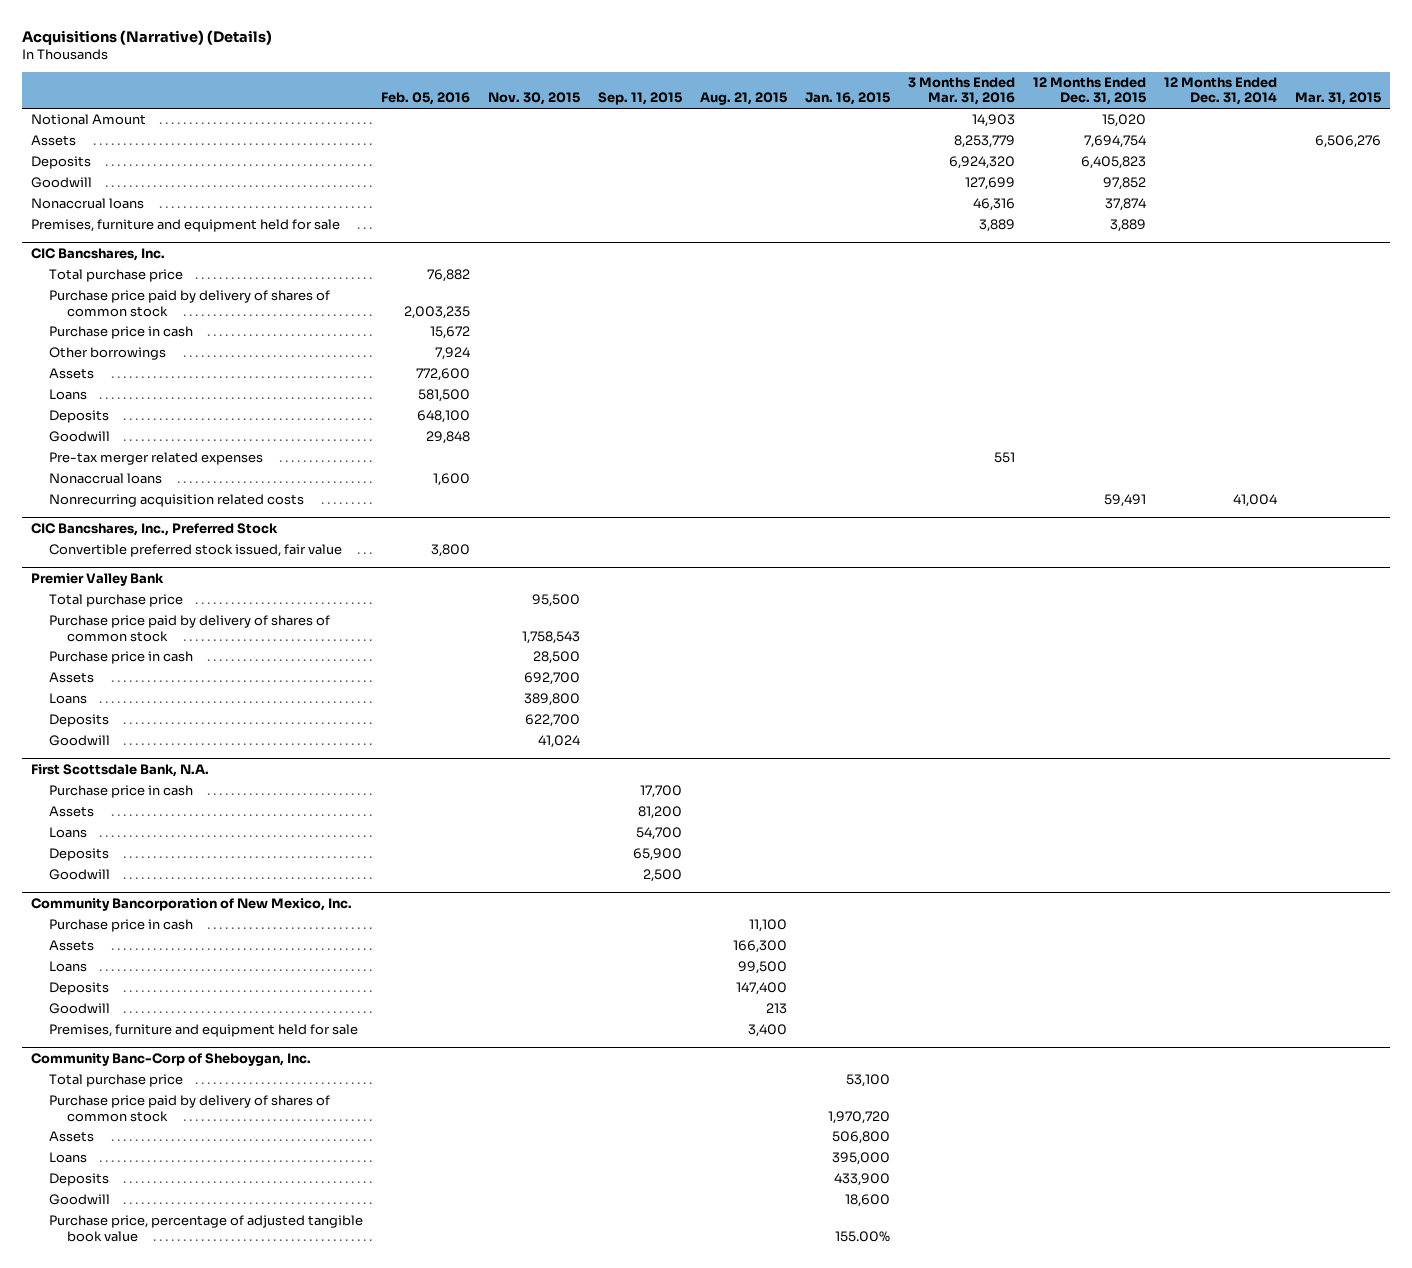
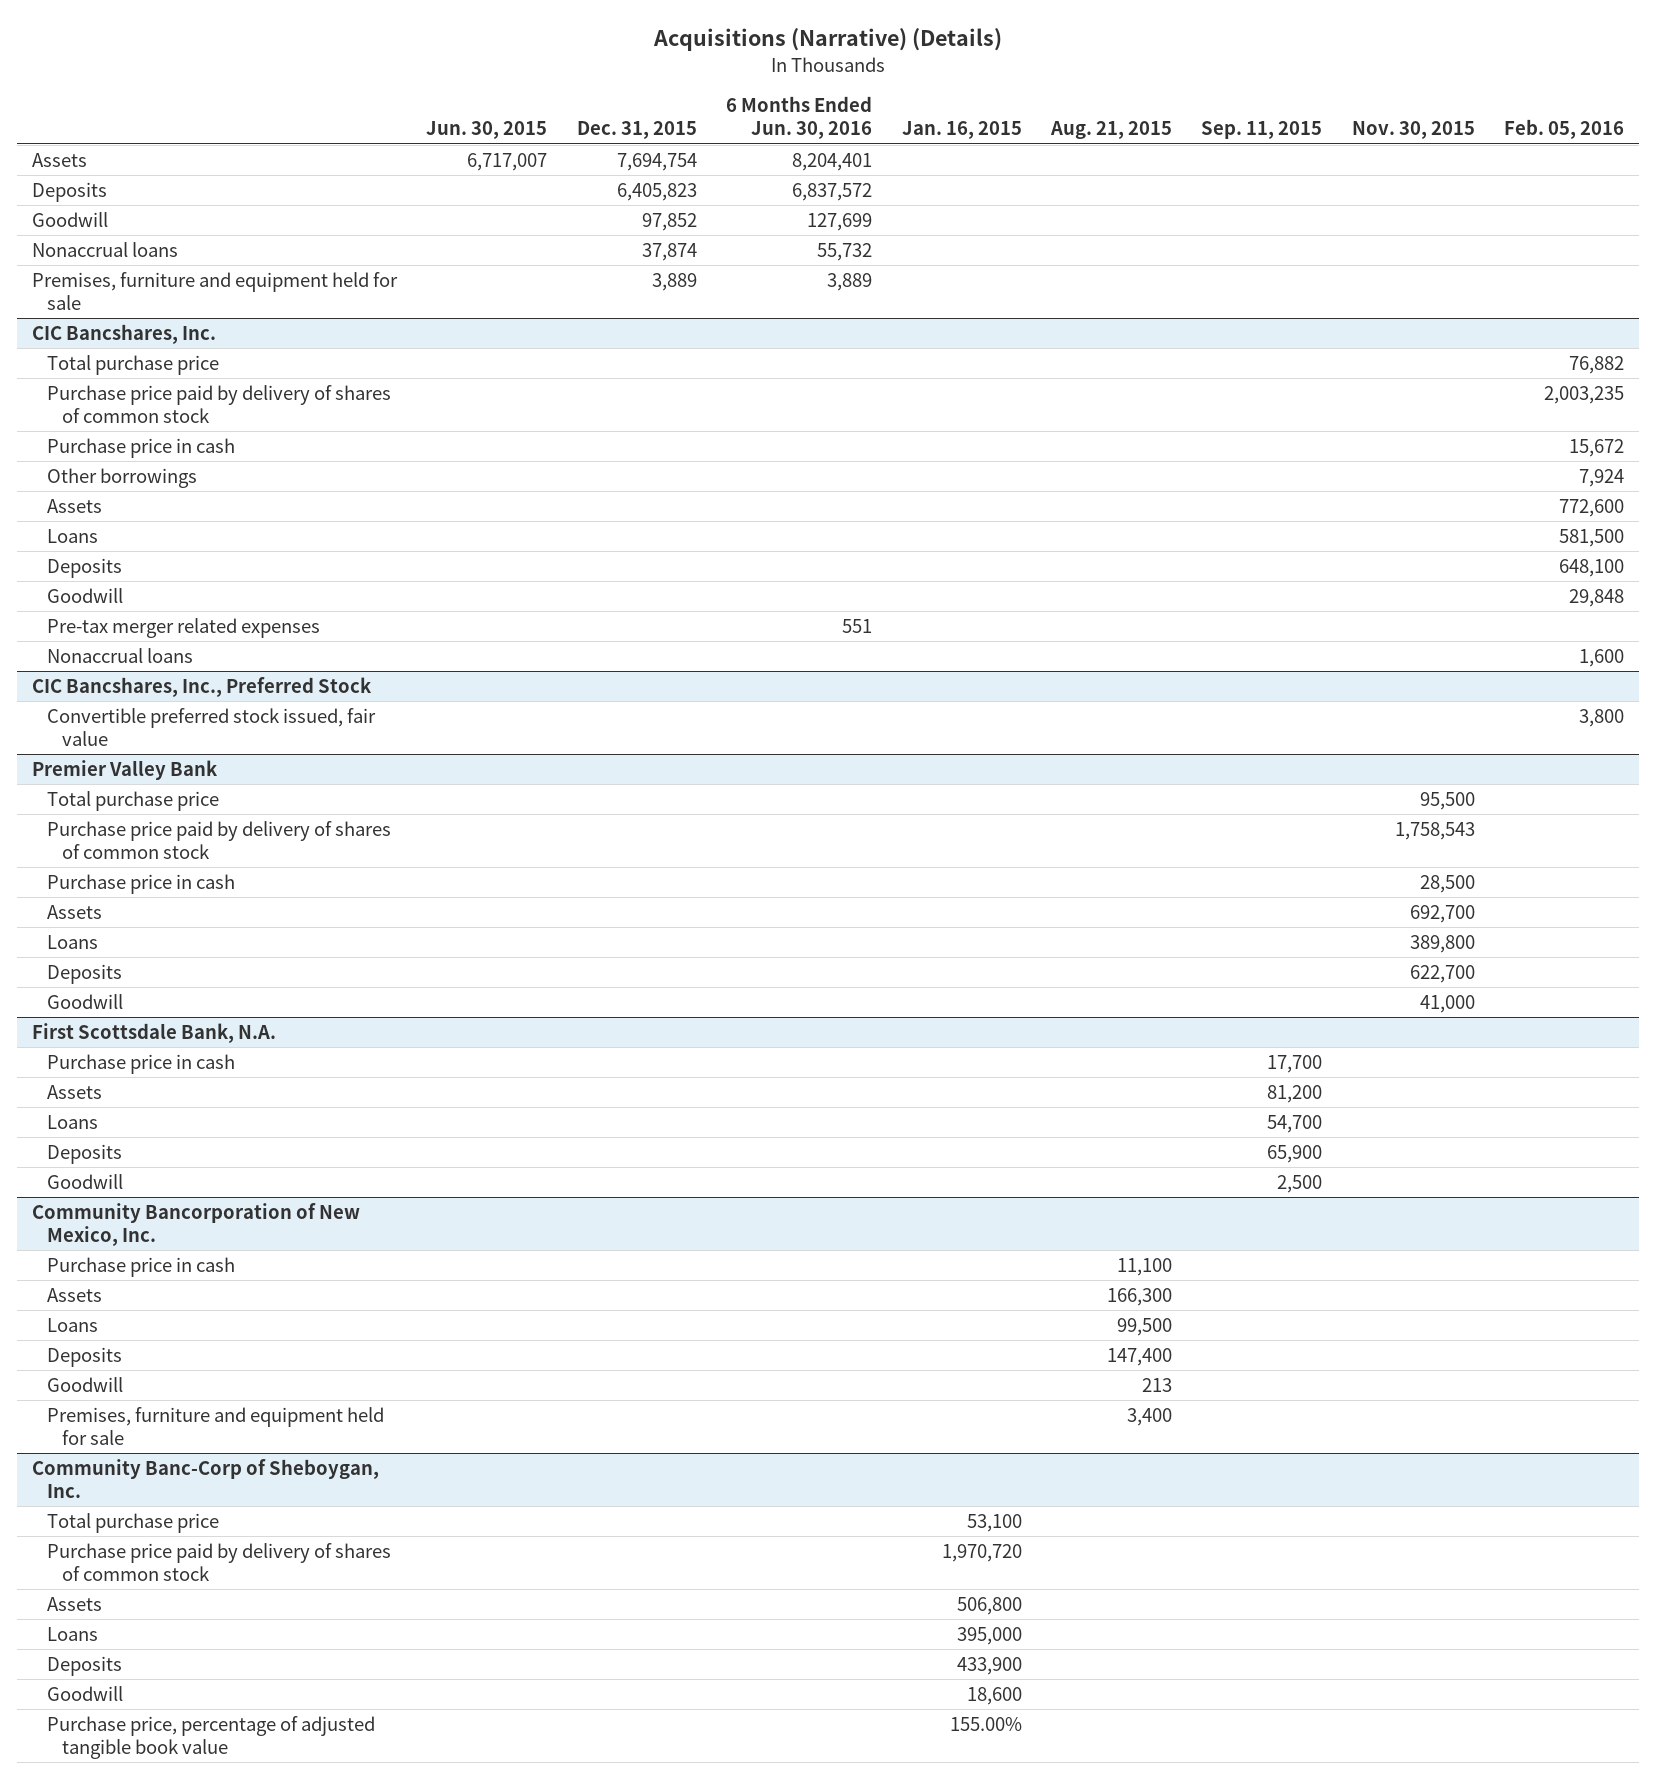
[908,76,1016,106] 3 Months Ended Mar. 31, 2016 -> none
[1033,76,1147,106] 12 Months Ended Dec. 31, 2015 -> none
[1164,76,1278,106] 12 Months Ended Dec. 31, 2014 -> none
[1295,92,1382,106] Mar. 31, 2015 -> none
none -> [426,121,548,140] Jun. 30, 2015
none -> [576,121,697,140] Dec. 31, 2015
none -> [726,96,873,140] 6 Months Ended Jun. 30, 2016
[30,114,146,126] Notional Amount -> none
[49,494,305,508] Nonrecurring acquisition related costs -> none
[538,735,581,749] 41,024 -> [1419,995,1475,1014] 41,000

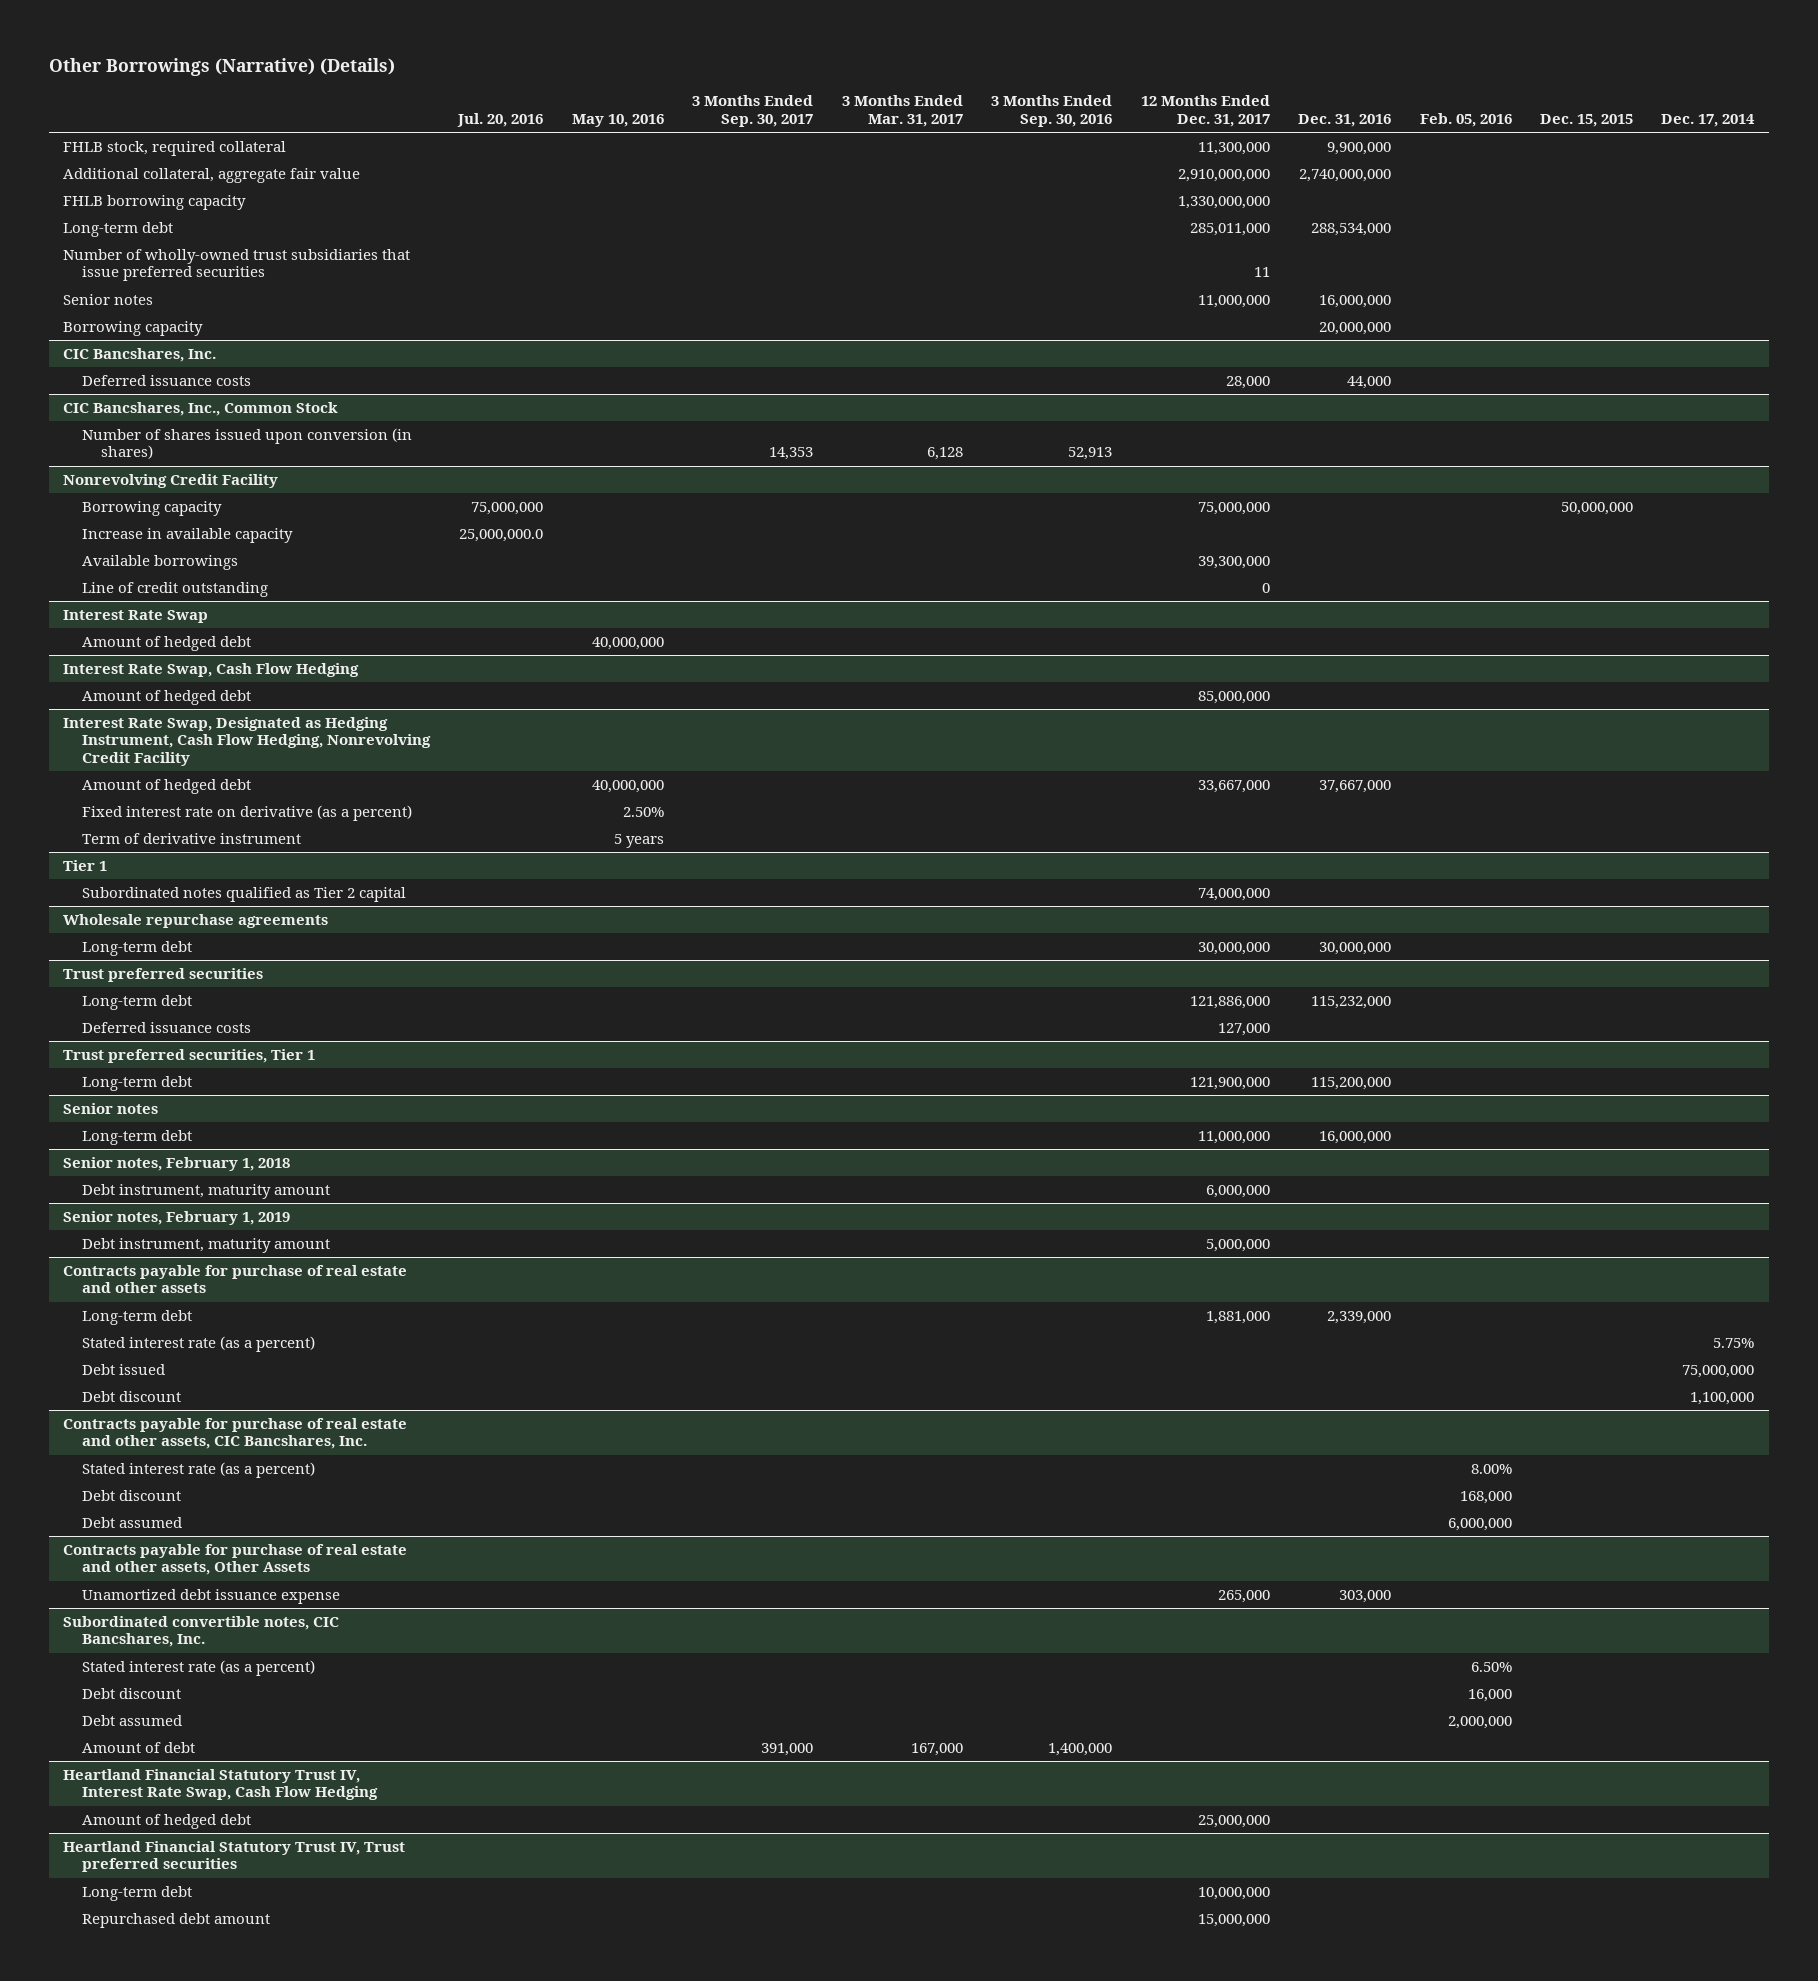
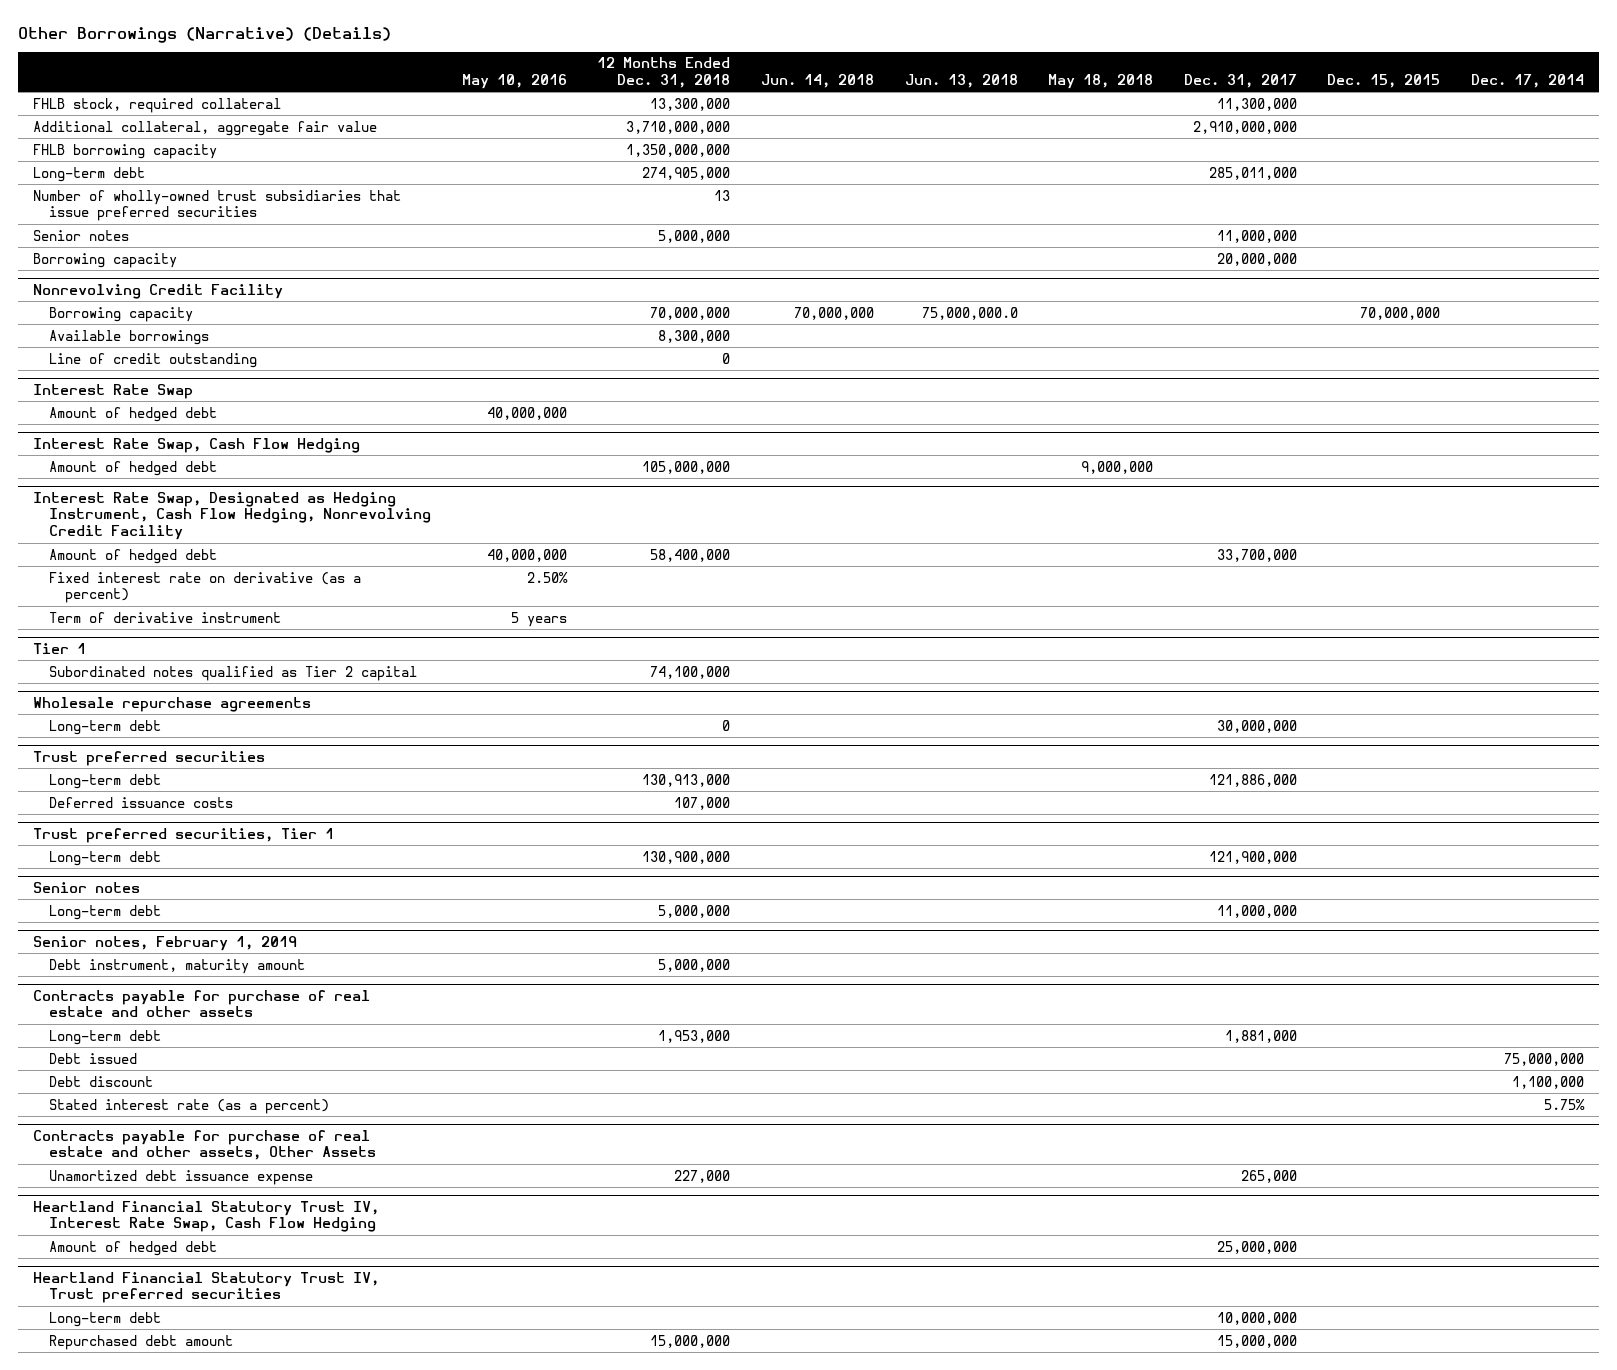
[457,113,544,128] Jul. 20, 2016 -> none
[692,95,814,128] 3 Months Ended Sep. 30, 2017 -> none
[841,95,963,128] 3 Months Ended Mar. 31, 2017 -> none
[991,95,1113,128] 3 Months Ended Sep. 30, 2016 -> none
[1140,95,1270,128] 12 Months Ended Dec. 31, 2017 -> none
[1298,114,1392,128] Dec. 31, 2016 -> none
[1419,113,1512,128] Feb. 05, 2016 -> none
none -> [597,57,731,88] 12 Months Ended Dec. 31, 2018
none -> [761,73,875,88] Jun. 14, 2018
none -> [904,73,1018,88] Jun. 13, 2018
none -> [1048,73,1154,89] May 18, 2018
none -> [1183,73,1297,88] Dec. 31, 2017
[63,347,217,362] CIC Bancshares, Inc. -> none
[82,374,252,386] Deferred issuance costs -> none
[63,401,339,416] CIC Bancshares, Inc., Common Stock -> none
[82,427,413,460] Number of shares issued upon conversion (in shares) -> none
[82,527,294,543] Increase in available capacity -> none
[1561,501,1634,515] 50,000,000 -> [1360,306,1441,320] 70,000,000
[63,1156,291,1171] Senior notes, February 1, 2018 -> none
[82,1183,331,1199] Debt instrument, maturity amount -> none
[63,1417,408,1450] Contracts payable for purchase of real estate and other assets, CIC Bancshares, Inc. -> none
[82,1461,316,1478] Stated interest rate (as a percent) -> none
[82,1489,182,1501] Debt discount -> none
[82,1516,183,1528] Debt assumed -> none
[82,1335,316,1352] Stated interest rate (as a percent) -> [49,1098,330,1114] Stated interest rate (as a percent)
[63,1615,340,1648] Subordinated convertible notes, CIC Bancshares, Inc. -> none
[82,1659,316,1676] Stated interest rate (as a percent) -> none
[82,1687,182,1699] Debt discount -> none
[82,1714,183,1726] Debt assumed -> none
[82,1741,196,1753] Amount of debt -> none

